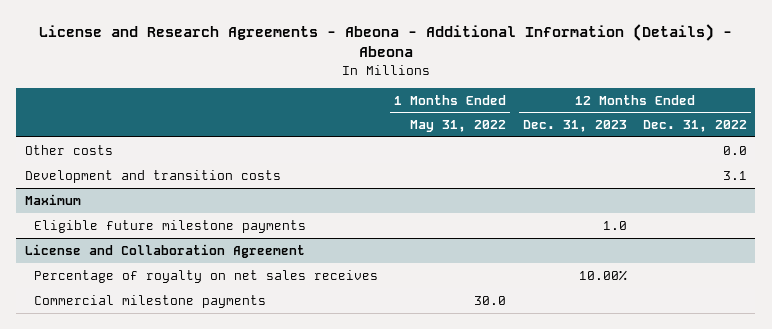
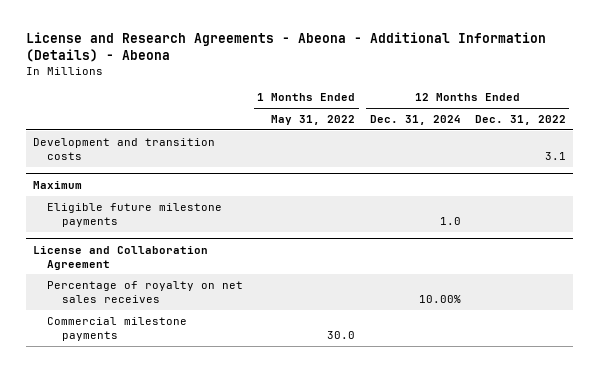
[522,120,627,133] Dec. 31, 2023 -> none
none -> [369,115,461,126] Dec. 31, 2024
[24,144,113,155] Other costs -> none

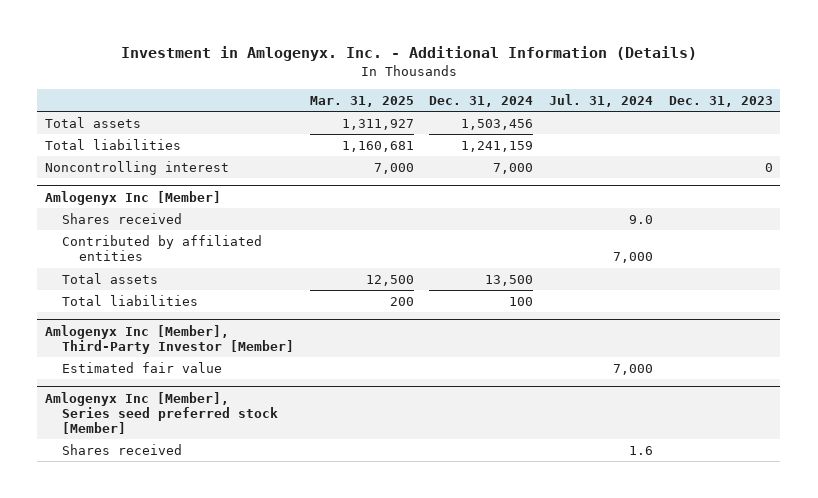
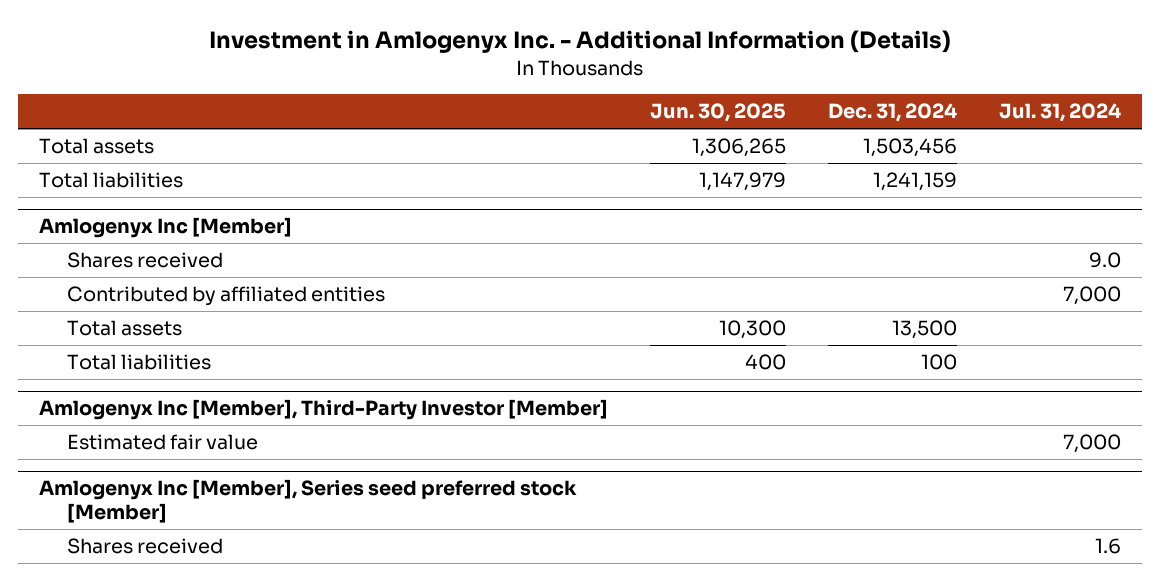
[120,46,697,62] Investment in Amlogenyx. Inc. - Additional Information (Details) -> [208,30,951,54] Investment in Amlogenyx Inc. - Additional Information (Details)
[309,96,414,108] Mar. 31, 2025 -> none
[668,96,773,108] Dec. 31, 2023 -> none
none -> [649,103,786,123] Jun. 30, 2025
[45,160,230,175] Noncontrolling interest -> none

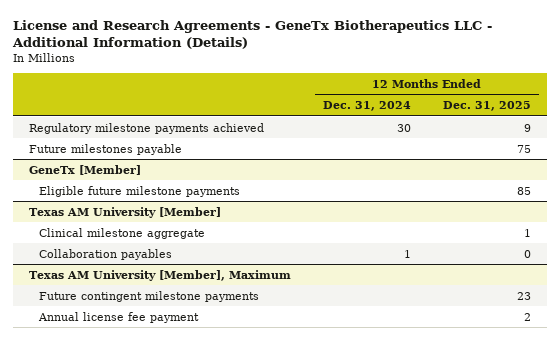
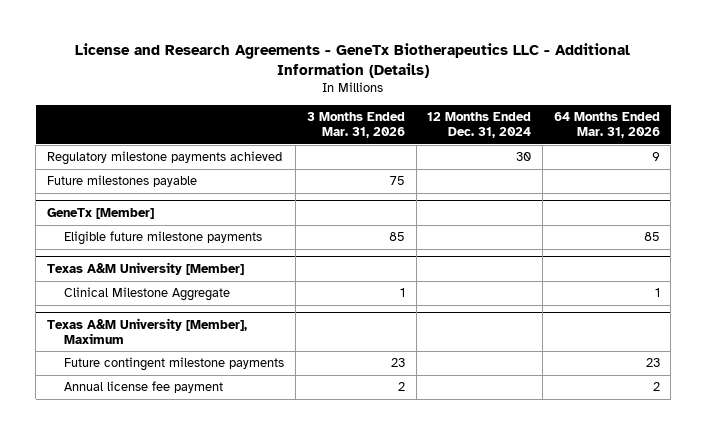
[443,101,532,112] Dec. 31, 2025 -> none
none -> [306,112,405,138] 3 Months Ended Mar. 31, 2026
none -> [553,112,660,138] 64 Months Ended Mar. 31, 2026
[38,248,172,260] Collaboration payables -> none
[28,206,221,218] Texas AM University [Member] -> [46,261,244,275] Texas A&M University [Member]
[38,227,205,239] Clinical milestone aggregate -> [64,287,231,302] Clinical Milestone Aggregate
[28,269,291,281] Texas AM University [Member], Maximum -> [46,317,247,344] Texas A&M University [Member], Maximum

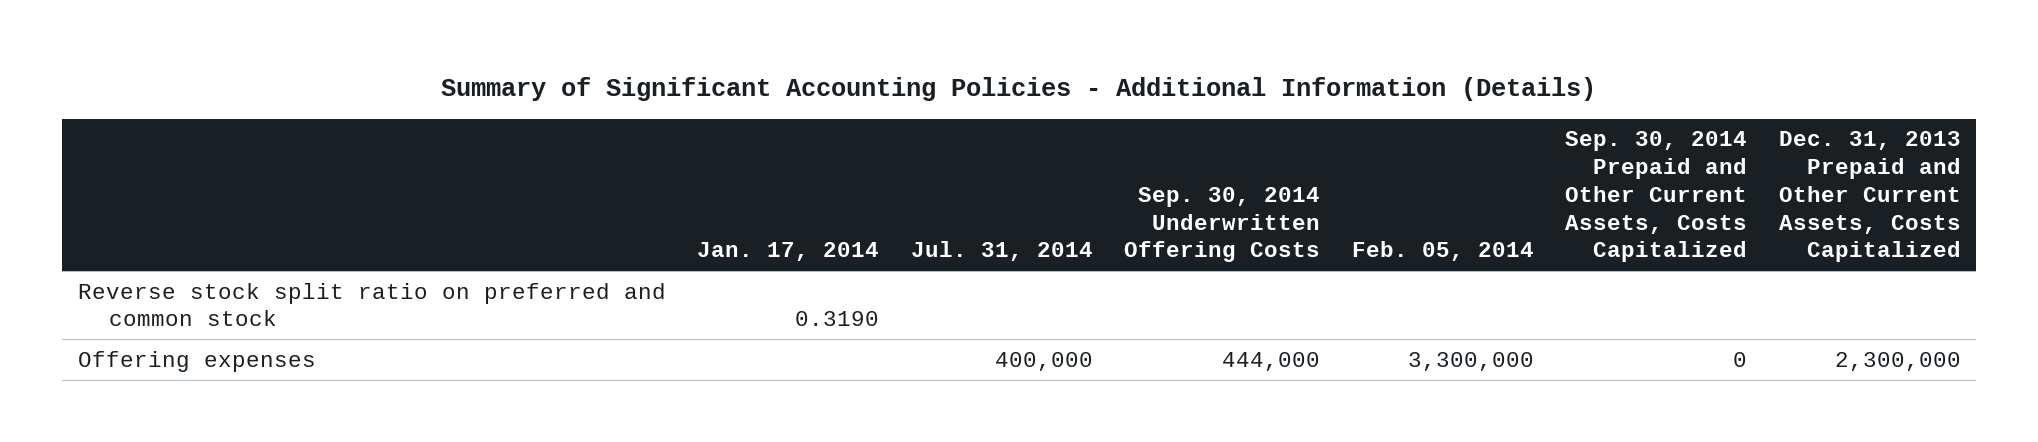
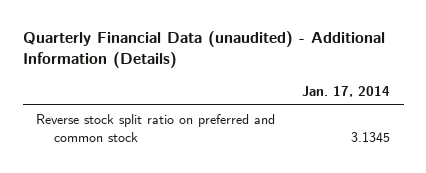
[441,77,1597,102] Summary of Significant Accounting Policies - Additional Information (Details) -> [22,31,385,69] Quarterly Financial Data (unaudited) - Additional Information (Details)
[910,241,1093,262] Jul. 31, 2014 -> none
[1124,186,1321,263] Sep. 30, 2014 Underwritten Offering Costs -> none
[1351,241,1534,262] Feb. 05, 2014 -> none
[1565,131,1748,263] Sep. 30, 2014 Prepaid and Other Current Assets, Costs Capitalized -> none
[1778,131,1961,263] Dec. 31, 2013 Prepaid and Other Current Assets, Costs Capitalized -> none
[77,350,316,372] Offering expenses -> none
[795,311,880,327] 0.3190 -> [351,131,391,142] 3.1345

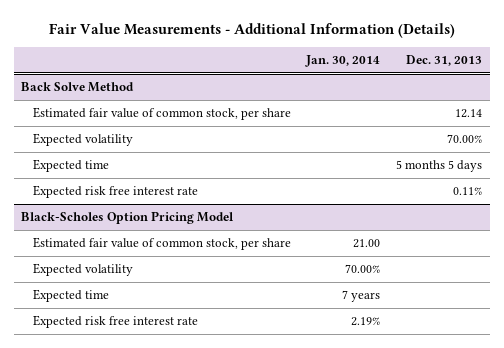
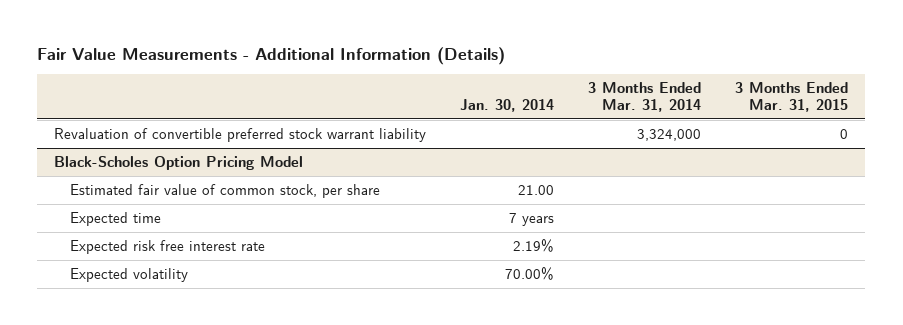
[406,54,483,66] Dec. 31, 2013 -> none
none -> [588,82,702,113] 3 Months Ended Mar. 31, 2014
none -> [735,82,849,113] 3 Months Ended Mar. 31, 2015
[21,82,135,93] Back Solve Method -> none
[32,107,291,121] Estimated fair value of common stock, per share -> none
[32,133,133,147] Expected volatility -> none
[32,159,109,173] Expected time -> none
[32,185,198,199] Expected risk free interest rate -> none
none -> [54,127,427,142] Revaluation of convertible preferred stock warrant liability
[32,263,133,277] Expected volatility -> [70,267,189,282] Expected volatility

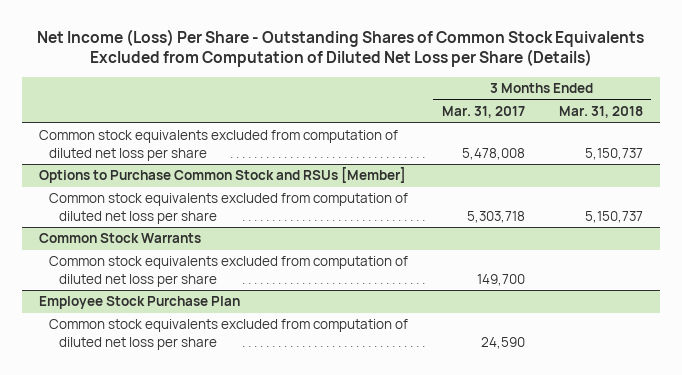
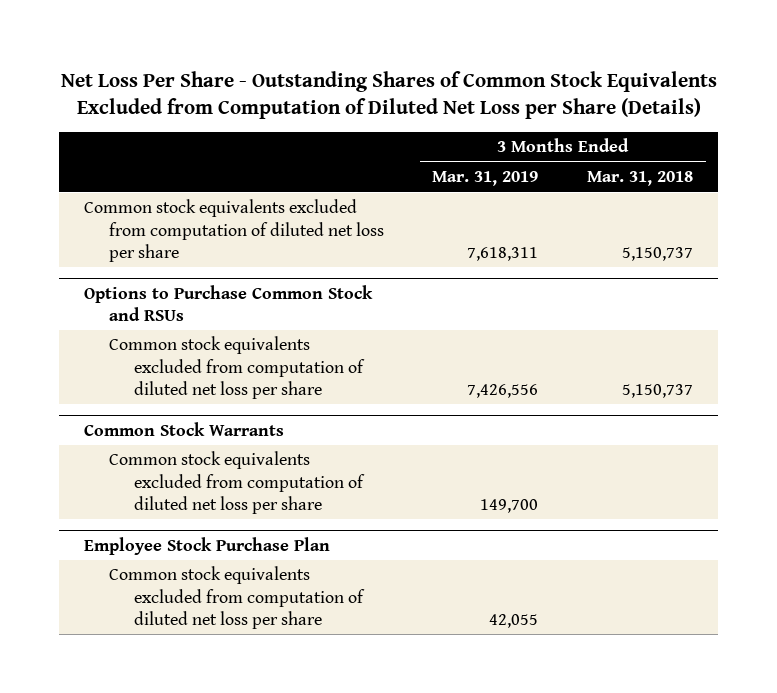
[36,28,644,68] Net Income (Loss) Per Share - Outstanding Shares of Common Stock Equivalents Excluded from Computation of Diluted Net Loss per Share (Details) -> [60,70,717,120] Net Loss Per Share - Outstanding Shares of Common Stock Equivalents Excluded from Computation of Diluted Net Loss per Share (Details)
[441,106,525,119] Mar. 31, 2017 -> none
none -> [432,171,539,187] Mar. 31, 2019
[38,167,406,184] Options to Purchase Common Stock and RSUs [Member] -> [83,284,373,321] Options to Purchase Common Stock and RSUs

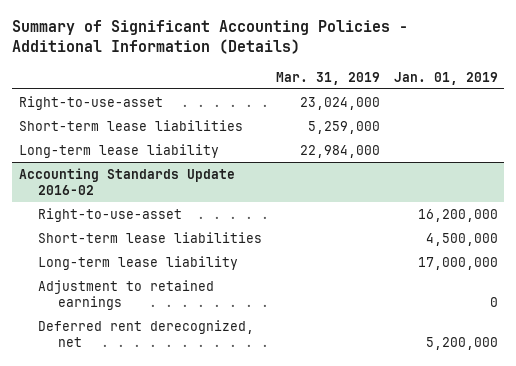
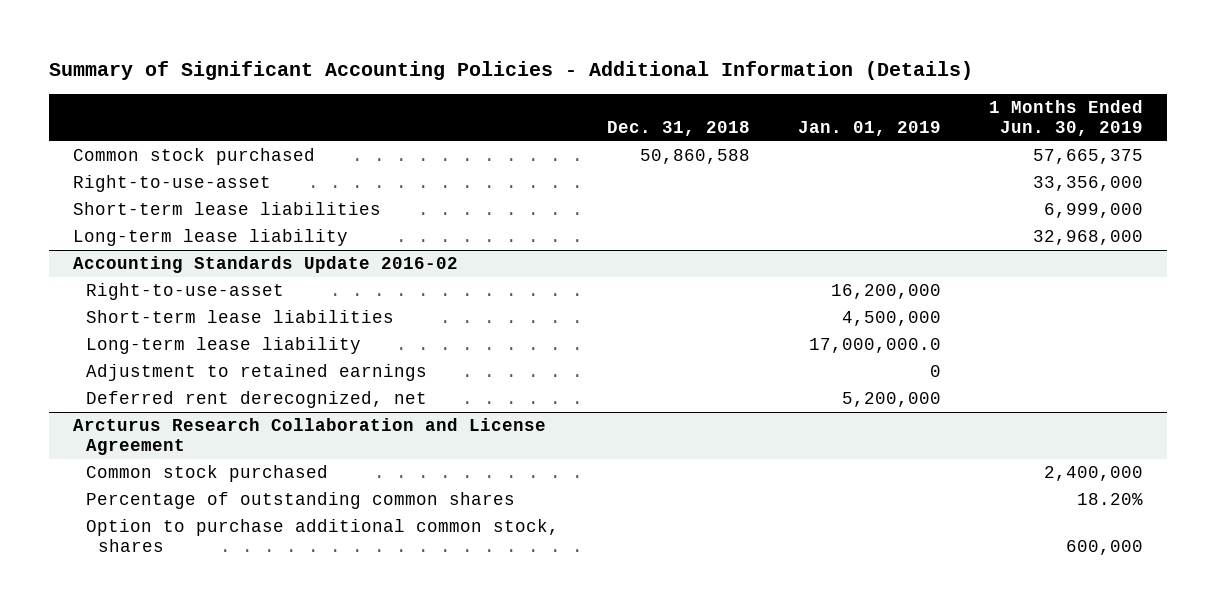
[276,71,381,85] Mar. 31, 2019 -> none
none -> [606,121,750,137] Dec. 31, 2018
none -> [989,100,1144,137] 1 Months Ended Jun. 30, 2019
none -> [73,148,316,166] Common stock purchased
[417,256,498,270] 17,000,000 -> [809,338,942,354] 17,000,000.0
none -> [73,418,547,456] Arcturus Research Collaboration and License Agreement
none -> [85,465,328,483] Common stock purchased
none -> [85,492,515,510] Percentage of outstanding common shares
none -> [85,519,559,553] Option to purchase additional common stock, shares

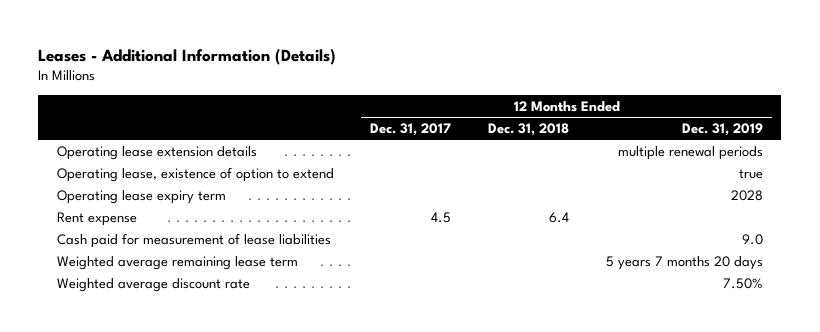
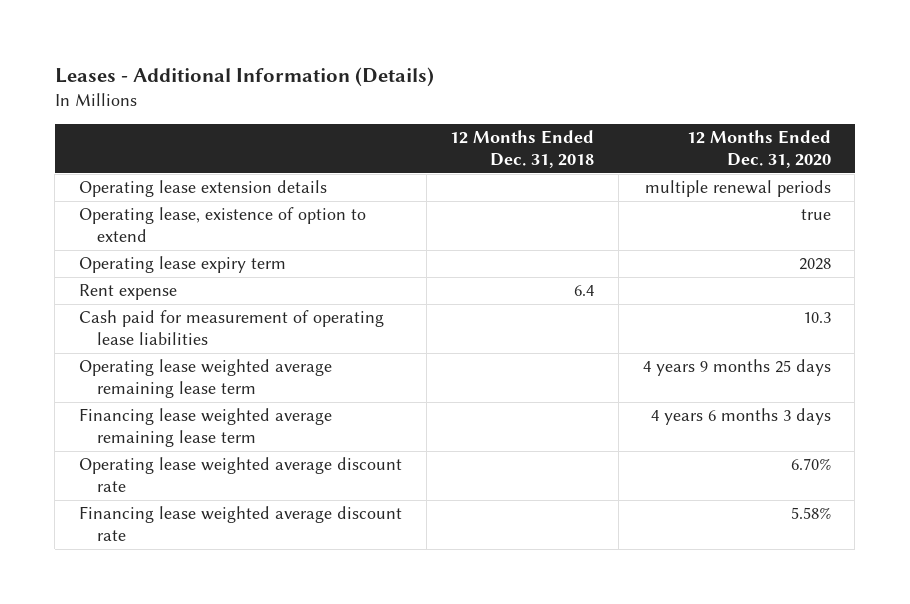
[370,122,452,136] Dec. 31, 2017 -> none
[681,122,763,136] Dec. 31, 2019 -> none
none -> [686,130,831,169] 12 Months Ended Dec. 31, 2020
[56,232,331,248] Cash paid for measurement of lease liabilities -> [78,310,384,346] Cash paid for measurement of operating lease liabilities
[56,255,298,270] Weighted average remaining lease term -> [78,359,332,399] Operating lease weighted average remaining lease term
none -> [78,408,332,448] Financing lease weighted average remaining lease term
[56,277,250,292] Weighted average discount rate -> [78,457,402,493] Operating lease weighted average discount rate
none -> [78,506,402,542] Financing lease weighted average discount rate

